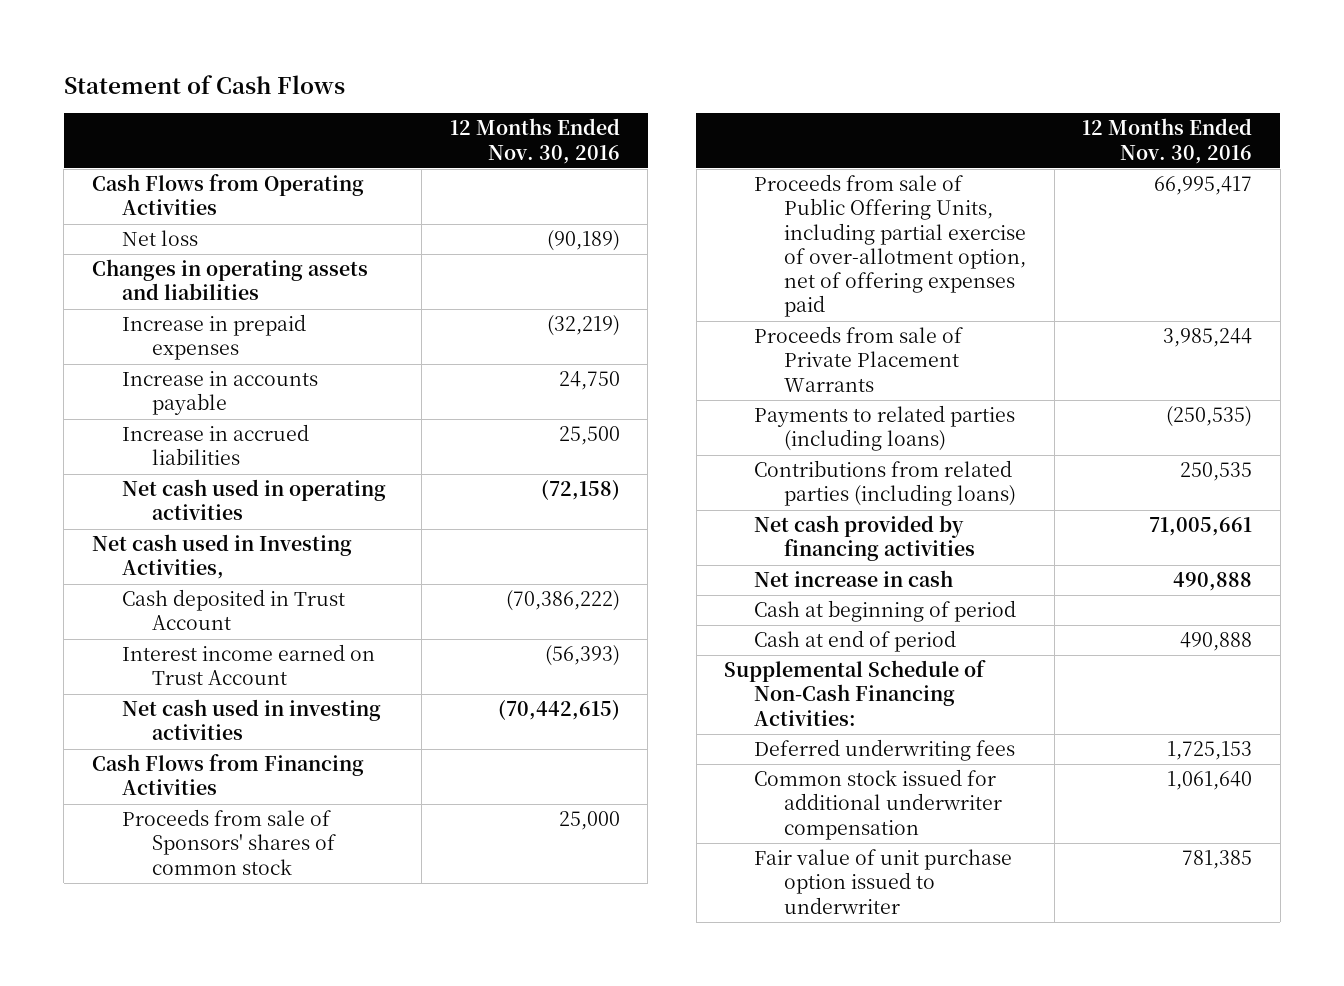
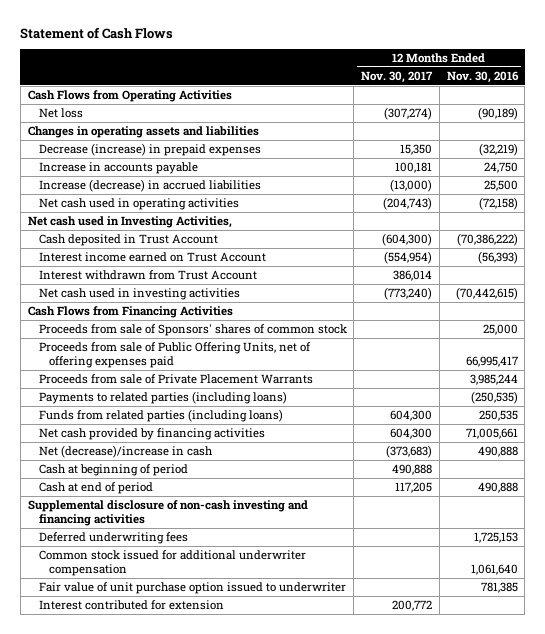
none -> [361,70,434,83] Nov. 30, 2017
[121,314,306,361] Increase in prepaid expenses -> [38,143,261,157] Decrease (increase) in prepaid expenses
[121,424,309,466] Increase in accrued liabilities -> [38,179,261,193] Increase (decrease) in accrued liabilities
none -> [38,270,257,281] Interest withdrawn from Trust Account
[754,174,1027,318] Proceeds from sale of Public Offering Units, including partial exercise of over-allotment option, net of offering expenses paid -> [38,342,311,369] Proceeds from sale of Public Offering Units, net of offering expenses paid
[754,460,1017,507] Contributions from related parties (including loans) -> [38,409,283,423] Funds from related parties (including loans)
[754,570,954,588] Net increase in cash -> [38,445,213,459] Net (decrease)/increase in cash
[724,660,987,726] Supplemental Schedule of Non-Cash Financing Activities: -> [27,500,308,527] Supplemental disclosure of non-cash investing and financing activities
none -> [38,600,224,611] Interest contributed for extension

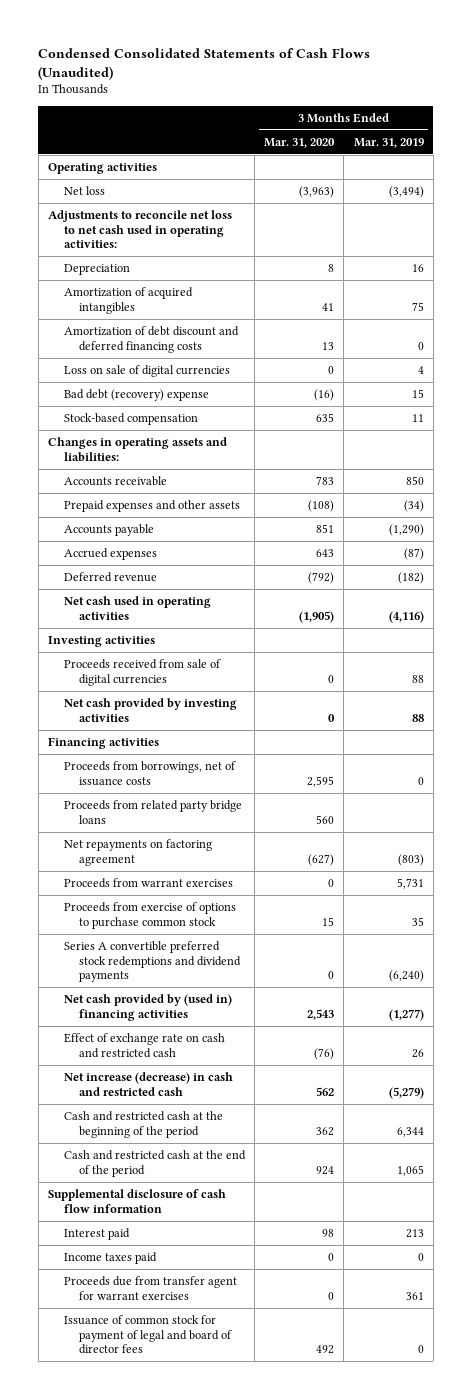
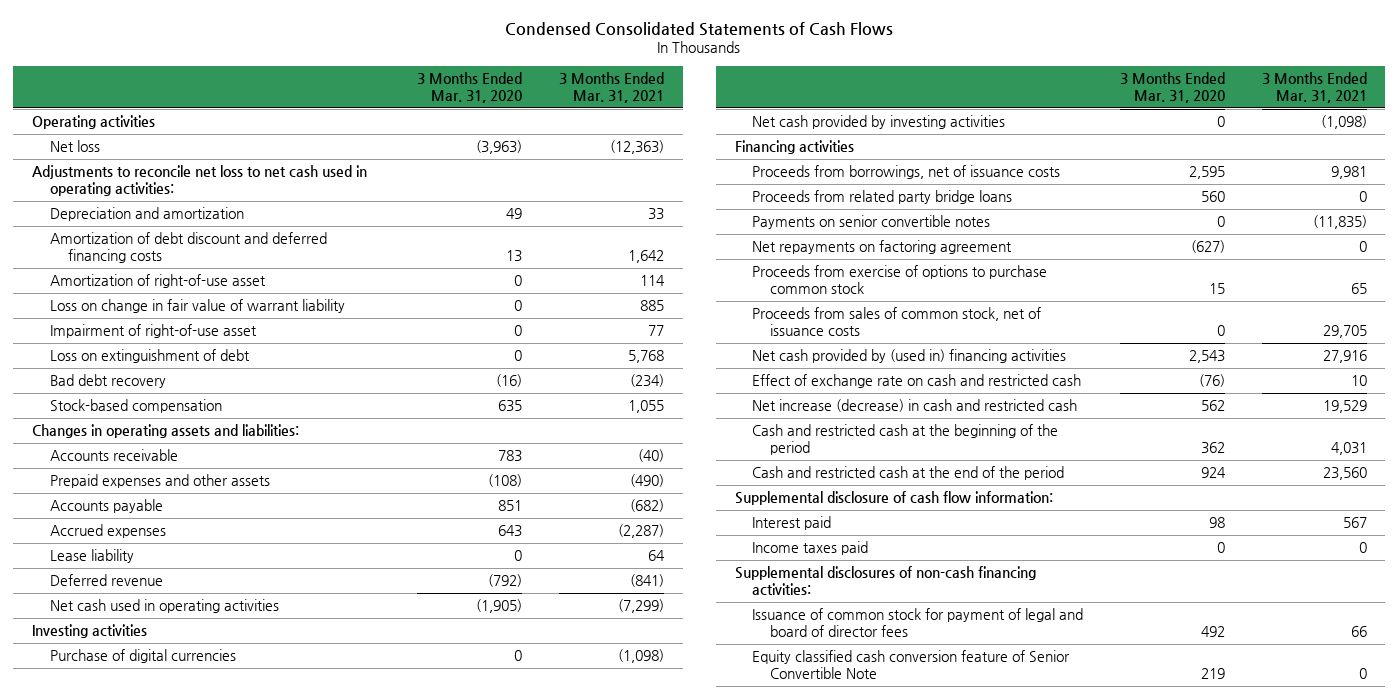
[38,47,371,80] Condensed Consolidated Statements of Cash Flows (Unaudited) -> [505,22,894,37] Condensed Consolidated Statements of Cash Flows
[353,137,424,148] Mar. 31, 2019 -> none
none -> [559,72,665,103] 3 Months Ended Mar. 31, 2021
[63,287,193,314] Amortization of acquired intangibles -> none
[63,264,130,276] Depreciation -> [49,207,244,222] Depreciation and amortization
[328,264,335,273] 8 -> [506,208,523,220] 49
[63,365,230,378] Loss on sale of digital currencies -> none
none -> [49,274,266,289] Amortization of right-of-use asset
none -> [49,299,345,314] Loss on change in fair value of warrant liability
none -> [49,324,257,339] Impairment of right-of-use asset
none -> [49,349,250,364] Loss on extinguishment of debt
[63,389,209,402] Bad debt (recovery) expense -> [49,374,166,389] Bad debt recovery
none -> [49,549,134,564] Lease liability
[63,659,221,686] Proceeds received from sale of digital currencies -> none
none -> [49,649,236,664] Purchase of digital currencies
none -> [752,215,991,230] Payments on senior convertible notes
[63,878,233,889] Proceeds from warrant exercises -> none
[63,941,242,983] Series A convertible preferred stock redemptions and dividend payments -> none
none -> [752,307,1042,336] Proceeds from sales of common stock, net of issuance costs
[48,1189,227,1213] Supplemental disclosure of cash flow information -> [734,491,1053,506] Supplemental disclosure of cash flow information:
[63,1276,237,1300] Proceeds due from transfer agent for warrant exercises -> none
none -> [734,566,1036,595] Supplemental disclosures of non-cash financing activities:
none -> [752,650,1071,679] Equity classified cash conversion feature of Senior Convertible Note

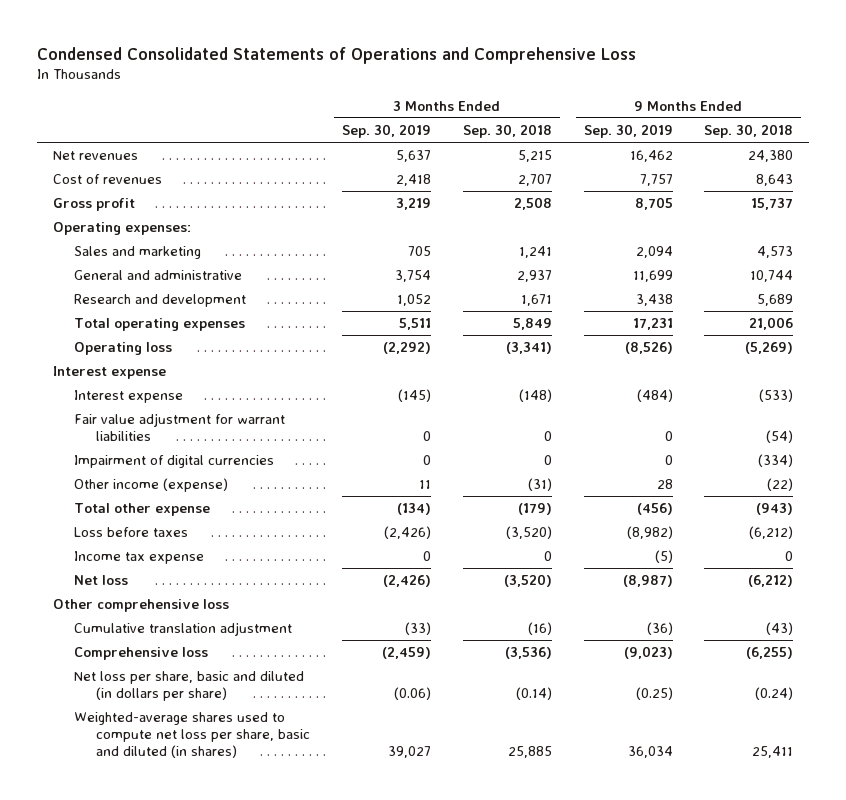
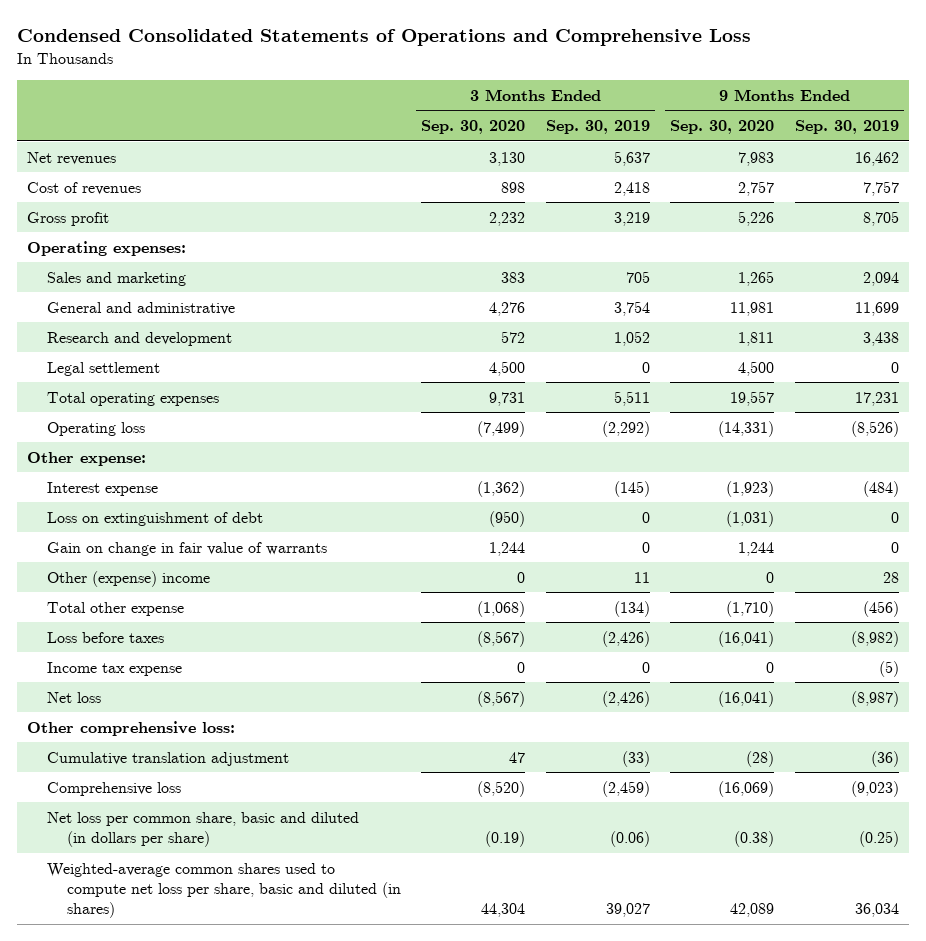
[462,123,552,138] Sep. 30, 2018 -> none
[704,123,794,138] Sep. 30, 2018 -> none
none -> [421,120,526,135] Sep. 30, 2020
none -> [670,120,775,135] Sep. 30, 2020
none -> [46,361,160,376] Legal settlement
[52,366,166,380] Interest expense -> [26,451,146,466] Other expense:
[74,455,275,469] Impairment of digital currencies -> none
none -> [46,511,263,526] Loss on extinguishment of debt
[74,413,286,441] Fair value adjustment for warrant liabilities -> [46,541,327,556] Gain on change in fair value of warrants
[74,478,229,493] Other income (expense) -> [46,570,210,587] Other (expense) income
[52,599,229,613] Other comprehensive loss -> [26,720,235,736] Other comprehensive loss:
[74,671,305,701] Net loss per share, basic and diluted (in dollars per share) -> [46,811,359,848] Net loss per common share, basic and diluted (in dollars per share)
[74,712,311,758] Weighted-average shares used to compute net loss per share, basic and diluted (in shares) -> [46,862,401,919] Weighted-average common shares used to compute net loss per share, basic and diluted (in shares)

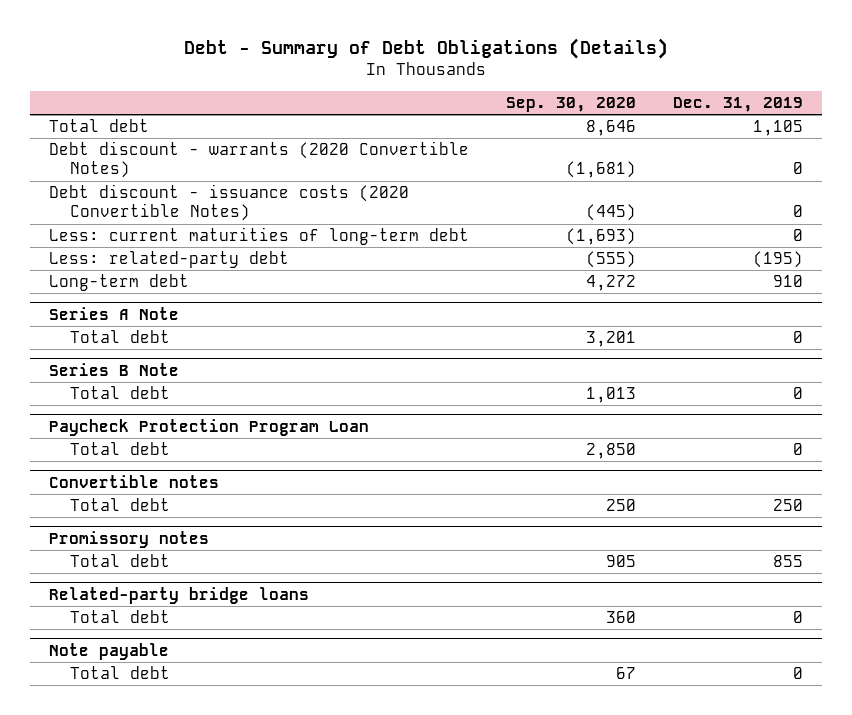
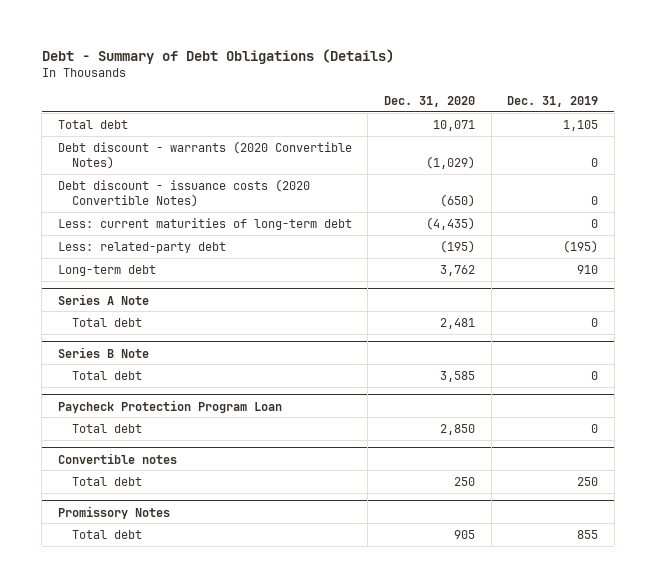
[506,97,637,113] Sep. 30, 2020 -> none
none -> [383,96,475,108] Dec. 31, 2020
[48,530,209,548] Promissory notes -> [57,505,170,519] Promissory Notes
[48,586,309,604] Related-party bridge loans -> none
[70,610,171,624] Total debt -> none
[48,642,169,660] Note payable -> none
[70,666,171,680] Total debt -> none

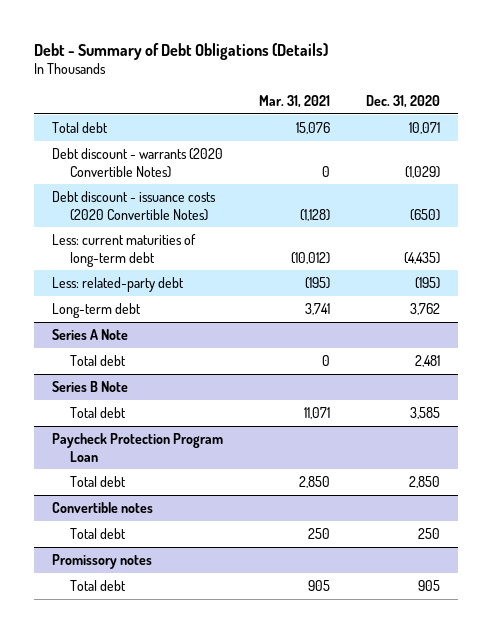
[507,96,599,108] Dec. 31, 2019 -> none
none -> [259,95,331,109] Mar. 31, 2021
[57,505,170,519] Promissory Notes -> [52,553,153,569] Promissory notes

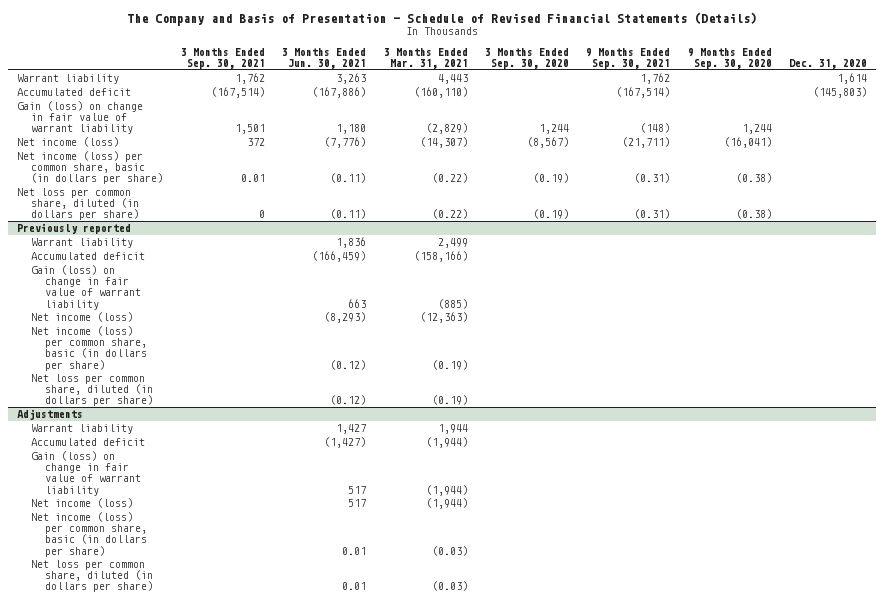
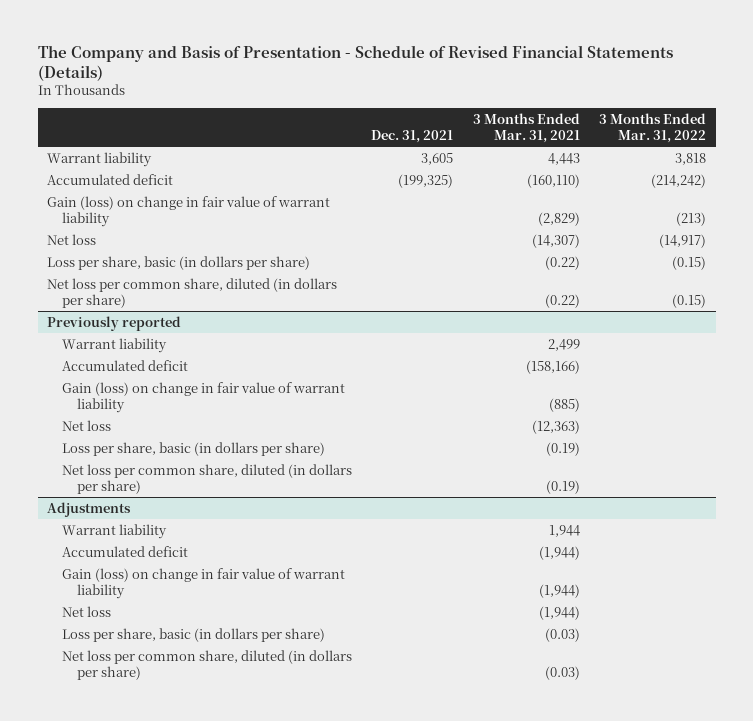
[180,47,265,69] 3 Months Ended Sep. 30, 2021 -> none
[282,47,367,69] 3 Months Ended Jun. 30, 2021 -> none
[484,47,569,69] 3 Months Ended Sep. 30, 2020 -> none
[586,47,671,69] 9 Months Ended Sep. 30, 2021 -> none
[687,47,772,69] 9 Months Ended Sep. 30, 2020 -> none
[789,58,868,69] Dec. 31, 2020 -> none
none -> [371,129,454,143] Dec. 31, 2021
none -> [599,112,707,143] 3 Months Ended Mar. 31, 2022
[17,137,120,148] Net income (loss) -> [47,233,97,245] Net loss
[17,151,164,185] Net income (loss) per common share, basic (in dollars per share) -> [47,255,311,270] Loss per share, basic (in dollars per share)
[31,312,134,323] Net income (loss) -> [62,419,112,431] Net loss
[31,326,148,371] Net income (loss) per common share, basic (in dollars per share) -> [62,441,326,456] Loss per share, basic (in dollars per share)
[31,498,134,509] Net income (loss) -> [62,605,112,617] Net loss
[31,512,148,557] Net income (loss) per common share, basic (in dollars per share) -> [62,627,326,642] Loss per share, basic (in dollars per share)

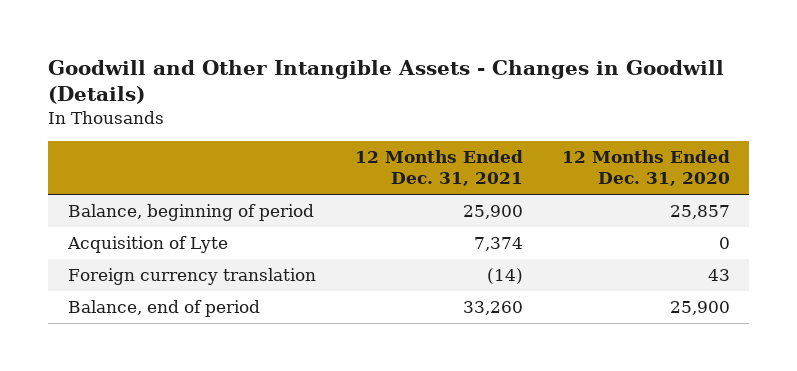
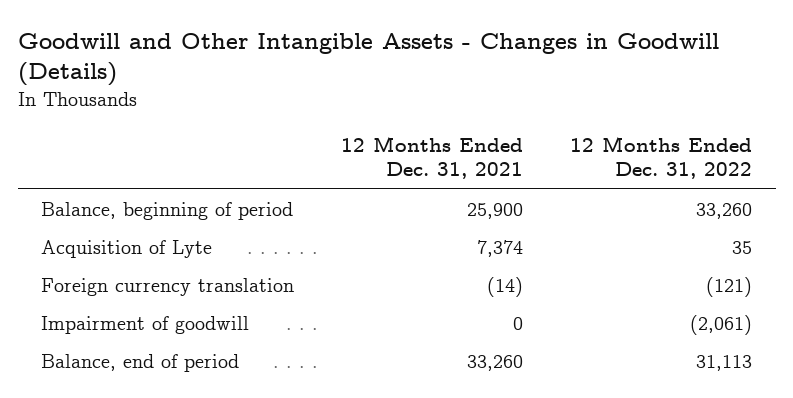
[561,150,730,187] 12 Months Ended Dec. 31, 2020 -> none
none -> [570,135,753,180] 12 Months Ended Dec. 31, 2022
none -> [41,315,250,334] Impairment of goodwill

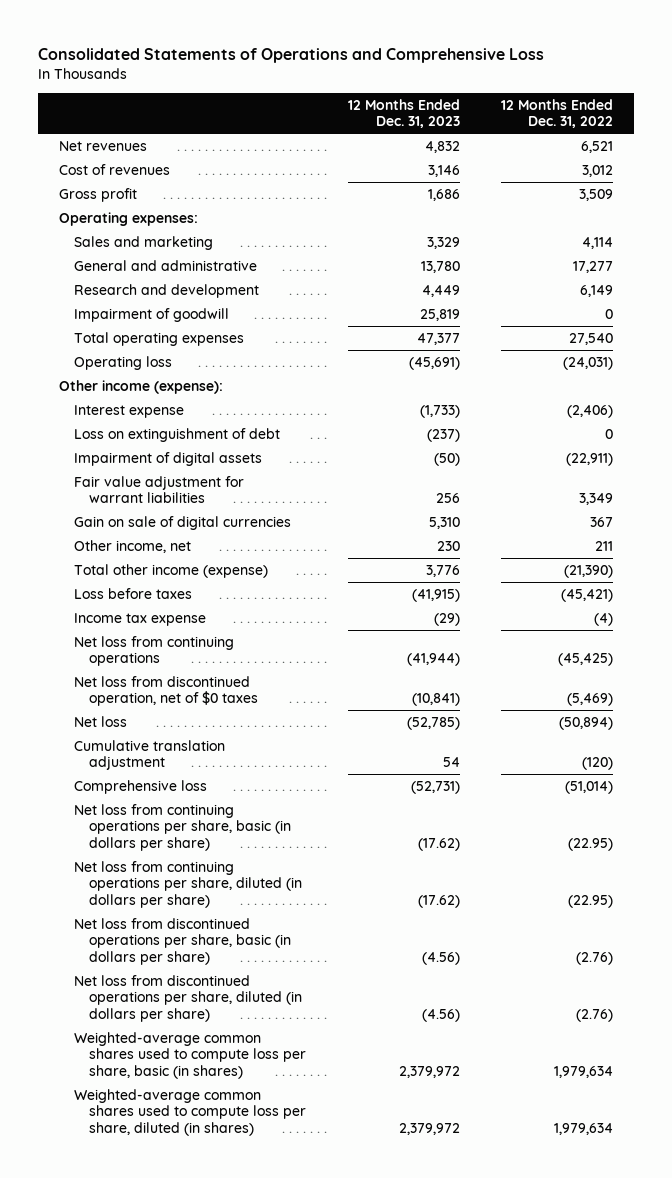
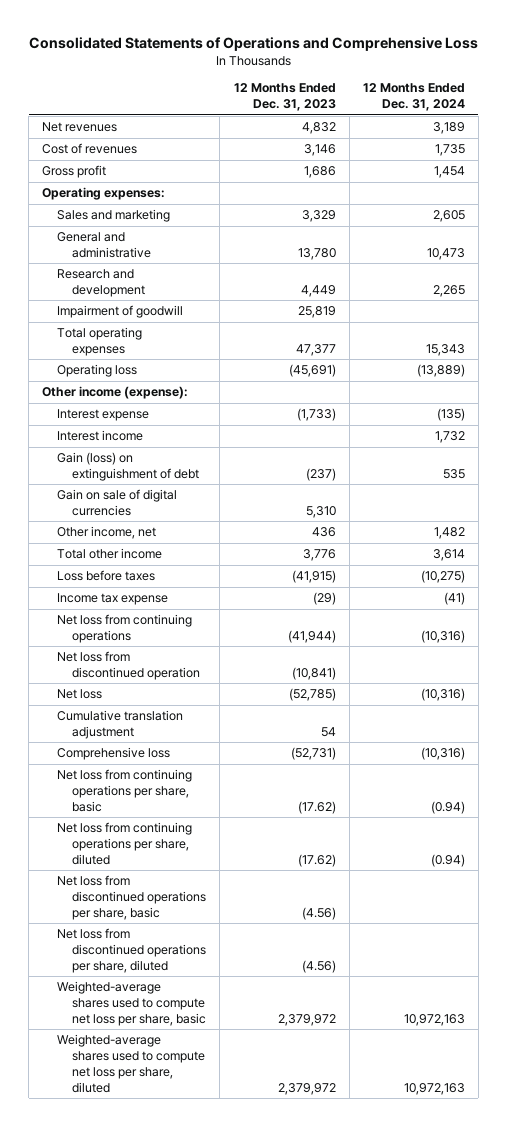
[500,98,613,129] 12 Months Ended Dec. 31, 2022 -> none
none -> [362,83,465,112] 12 Months Ended Dec. 31, 2024
[74,451,263,466] Impairment of digital assets -> none
[74,475,245,504] Fair value adjustment for warrant liabilities -> none
none -> [57,430,144,442] Interest income
[74,427,281,442] Loss on extinguishment of debt -> [57,452,200,482] Gain (loss) on extinguishment of debt
[436,540,460,551] 230 -> [311,527,336,538] 436
[74,563,269,578] Total other income (expense) -> [57,548,163,560] Total other income
[74,675,259,707] Net loss from discontinued operation, net of $0 taxes -> [57,651,201,681] Net loss from discontinued operation
[74,803,292,851] Net loss from continuing operations per share, basic (in dollars per share) -> [57,769,193,812] Net loss from continuing operations per share, basic
[74,860,303,908] Net loss from continuing operations per share, diluted (in dollars per share) -> [57,822,193,865] Net loss from continuing operations per share, diluted
[74,917,292,965] Net loss from discontinued operations per share, basic (in dollars per share) -> [57,875,207,920] Net loss from discontinued operations per share, basic
[74,974,303,1022] Net loss from discontinued operations per share, diluted (in dollars per share) -> [57,928,207,973] Net loss from discontinued operations per share, diluted
[74,1031,307,1079] Weighted-average common shares used to compute loss per share, basic (in shares) -> [57,981,207,1026] Weighted-average shares used to compute net loss per share, basic
[74,1088,307,1136] Weighted-average common shares used to compute loss per share, diluted (in shares) -> [57,1034,206,1093] Weighted-average shares used to compute net loss per share, diluted

